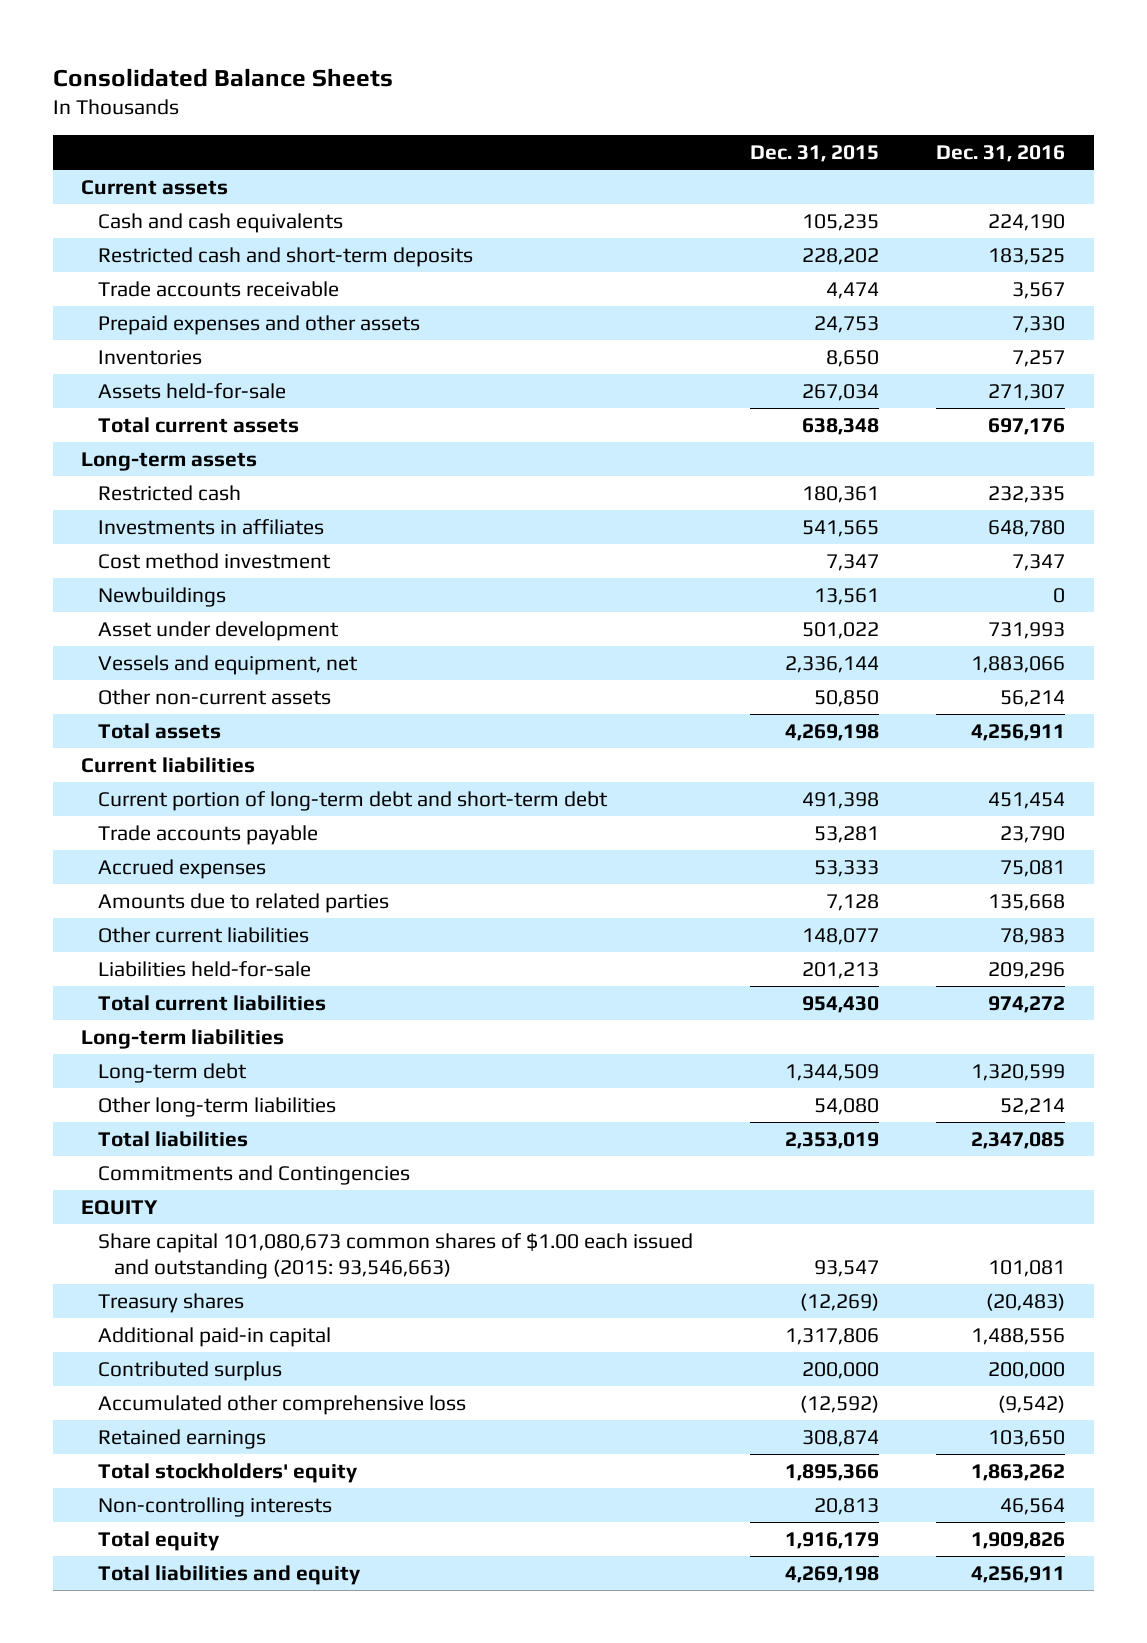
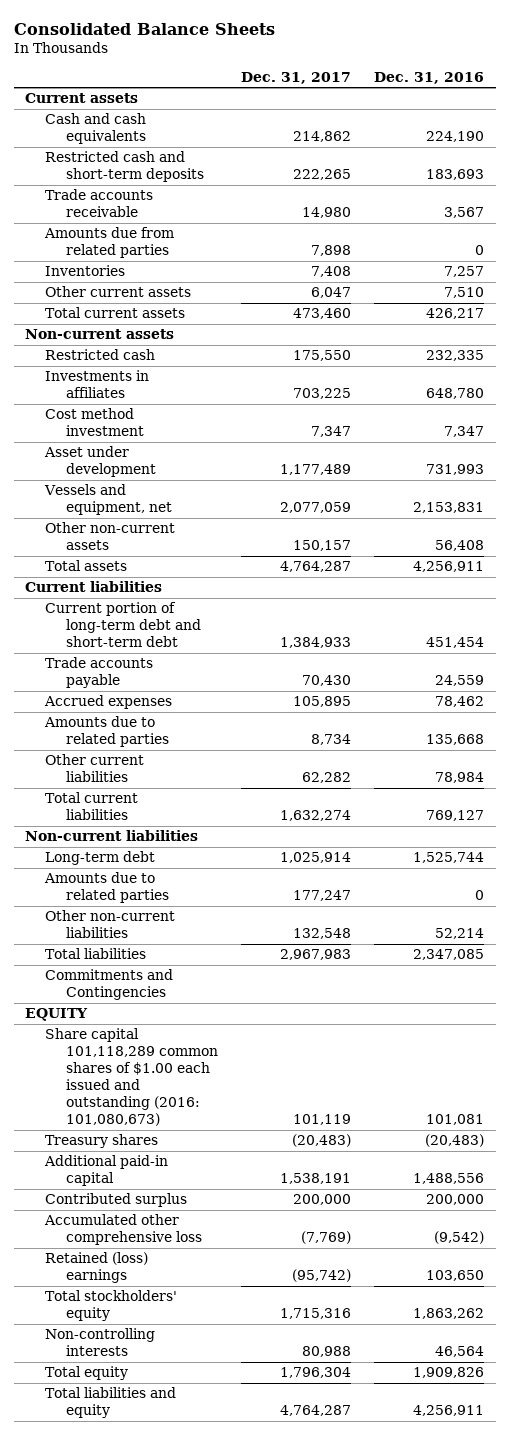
[750,145,880,163] Dec. 31, 2015 -> none
none -> [240,71,351,84] Dec. 31, 2017
[988,247,1066,265] 183,525 -> [425,169,484,181] 183,693
[97,314,420,335] Prepaid expenses and other assets -> none
none -> [44,227,175,259] Amounts due from related parties
[97,382,286,399] Assets held-for-sale -> none
none -> [45,286,192,298] Other current assets
[988,417,1066,435] 697,176 -> [425,308,484,320] 426,217
[81,451,258,471] Long-term assets -> [25,329,175,340] Non-current assets
[97,586,226,607] Newbuildings -> none
[971,655,1066,673] 1,883,066 -> [412,502,484,514] 2,153,831
[1000,689,1066,707] 56,214 -> [434,540,484,552] 56,408
[1000,825,1066,843] 23,790 -> [434,675,484,687] 24,559
[1000,859,1066,877] 75,081 -> [434,696,484,708] 78,462
[97,960,311,977] Liabilities held-for-sale -> none
[1000,927,1066,945] 78,983 -> [434,772,484,784] 78,984
[988,995,1066,1013] 974,272 -> [425,810,484,822] 769,127
[81,1028,285,1049] Long-term liabilities -> [25,830,199,842] Non-current liabilities
[971,1063,1066,1081] 1,320,599 -> [412,852,484,864] 1,525,744
none -> [44,872,169,904] Amounts due to related parties
[97,1096,336,1117] Other long-term liabilities -> [45,910,176,939] Other non-current liabilities
[97,1232,693,1280] Share capital 101,080,673 common shares of $1.00 each issued and outstanding (2015: 93,546,663) -> [45,1028,218,1127] Share capital 101,118,289 common shares of $1.00 each issued and outstanding (2016: 101,080,673)
[97,1428,266,1449] Retained earnings -> [45,1252,149,1284] Retained (loss) earnings

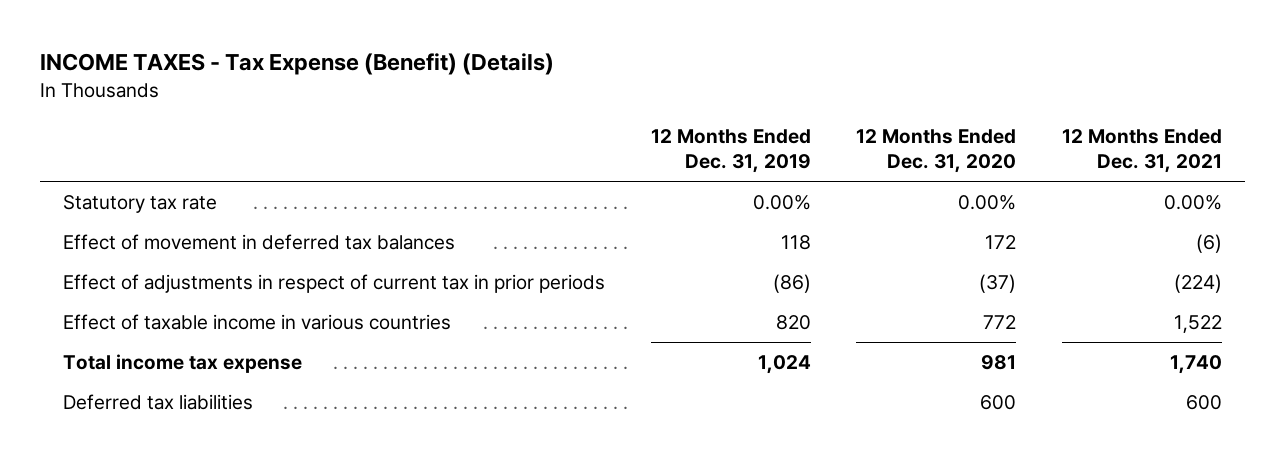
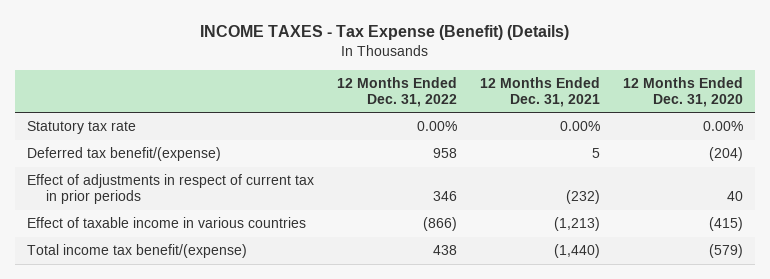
[650,129,811,174] 12 Months Ended Dec. 31, 2019 -> none
none -> [337,76,458,107] 12 Months Ended Dec. 31, 2022
[62,393,253,410] Deferred tax liabilities -> none
[62,233,455,250] Effect of movement in deferred tax balances -> [26,147,221,162] Deferred tax benefit/(expense)
[985,234,1017,249] 172 -> [709,147,744,162] (204)
[1196,233,1223,253] (6) -> [592,148,601,159] 5
[979,273,1017,293] (37) -> [727,191,744,202] 40
[1174,273,1223,293] (224) -> [566,190,601,205] (232)
[983,314,1017,329] 772 -> [709,217,744,232] (415)
[1174,314,1223,333] 1,522 -> [554,217,601,232] (1,213)
[62,353,302,373] Total income tax expense -> [26,244,247,259] Total income tax benefit/(expense)
[981,354,1017,370] 981 -> [709,244,744,259] (579)
[1170,354,1223,374] 1,740 -> [554,244,601,259] (1,440)

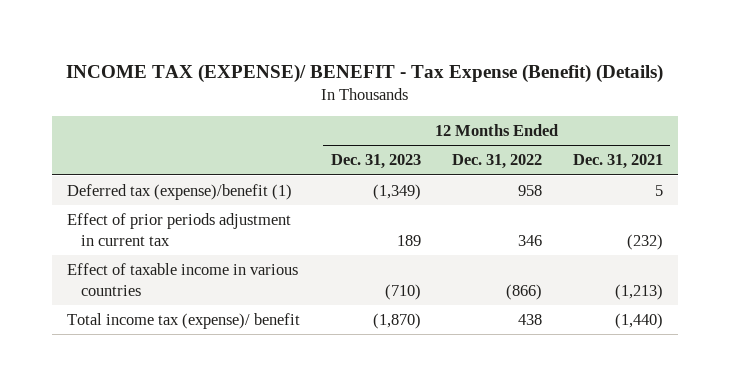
[200,25,570,41] INCOME TAXES - Tax Expense (Benefit) (Details) -> [66,63,664,83] INCOME TAX (EXPENSE)/ BENEFIT - Tax Expense (Benefit) (Details)
[623,76,744,107] 12 Months Ended Dec. 31, 2020 -> none
none -> [331,154,422,170] Dec. 31, 2023
[26,121,136,135] Statutory tax rate -> none
[26,147,221,162] Deferred tax benefit/(expense) -> [67,184,293,201] Deferred tax (expense)/benefit (1)
[26,174,314,205] Effect of adjustments in respect of current tax in prior periods -> [67,213,292,246] Effect of prior periods adjustment in current tax
[26,244,247,259] Total income tax benefit/(expense) -> [67,313,301,330] Total income tax (expense)/ benefit

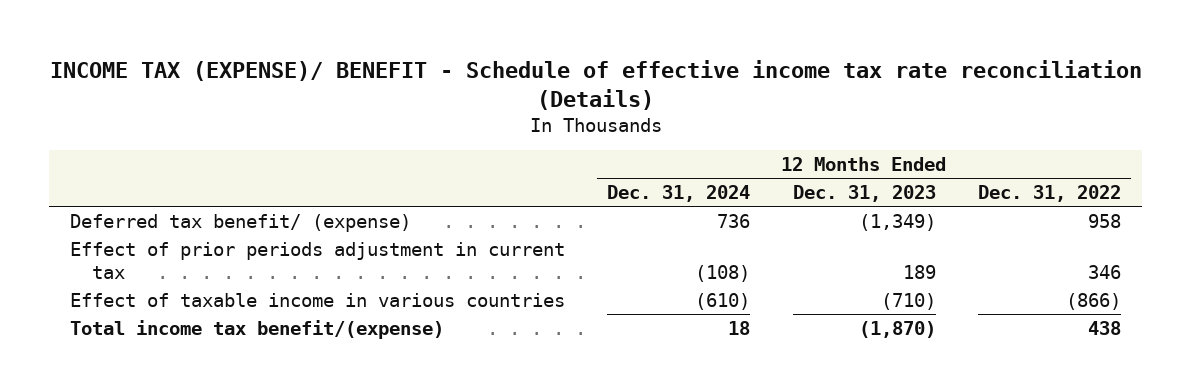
[66,63,664,83] INCOME TAX (EXPENSE)/ BENEFIT - Tax Expense (Benefit) (Details) -> [49,59,1142,110] INCOME TAX (EXPENSE)/ BENEFIT - Schedule of effective income tax rate reconciliation (Details)
[572,154,663,170] Dec. 31, 2021 -> none
none -> [607,185,751,203] Dec. 31, 2024
[67,184,293,201] Deferred tax (expense)/benefit (1) -> [70,213,412,232] Deferred tax benefit/ (expense)
[67,313,301,330] Total income tax (expense)/ benefit -> [70,319,445,339] Total income tax benefit/(expense)

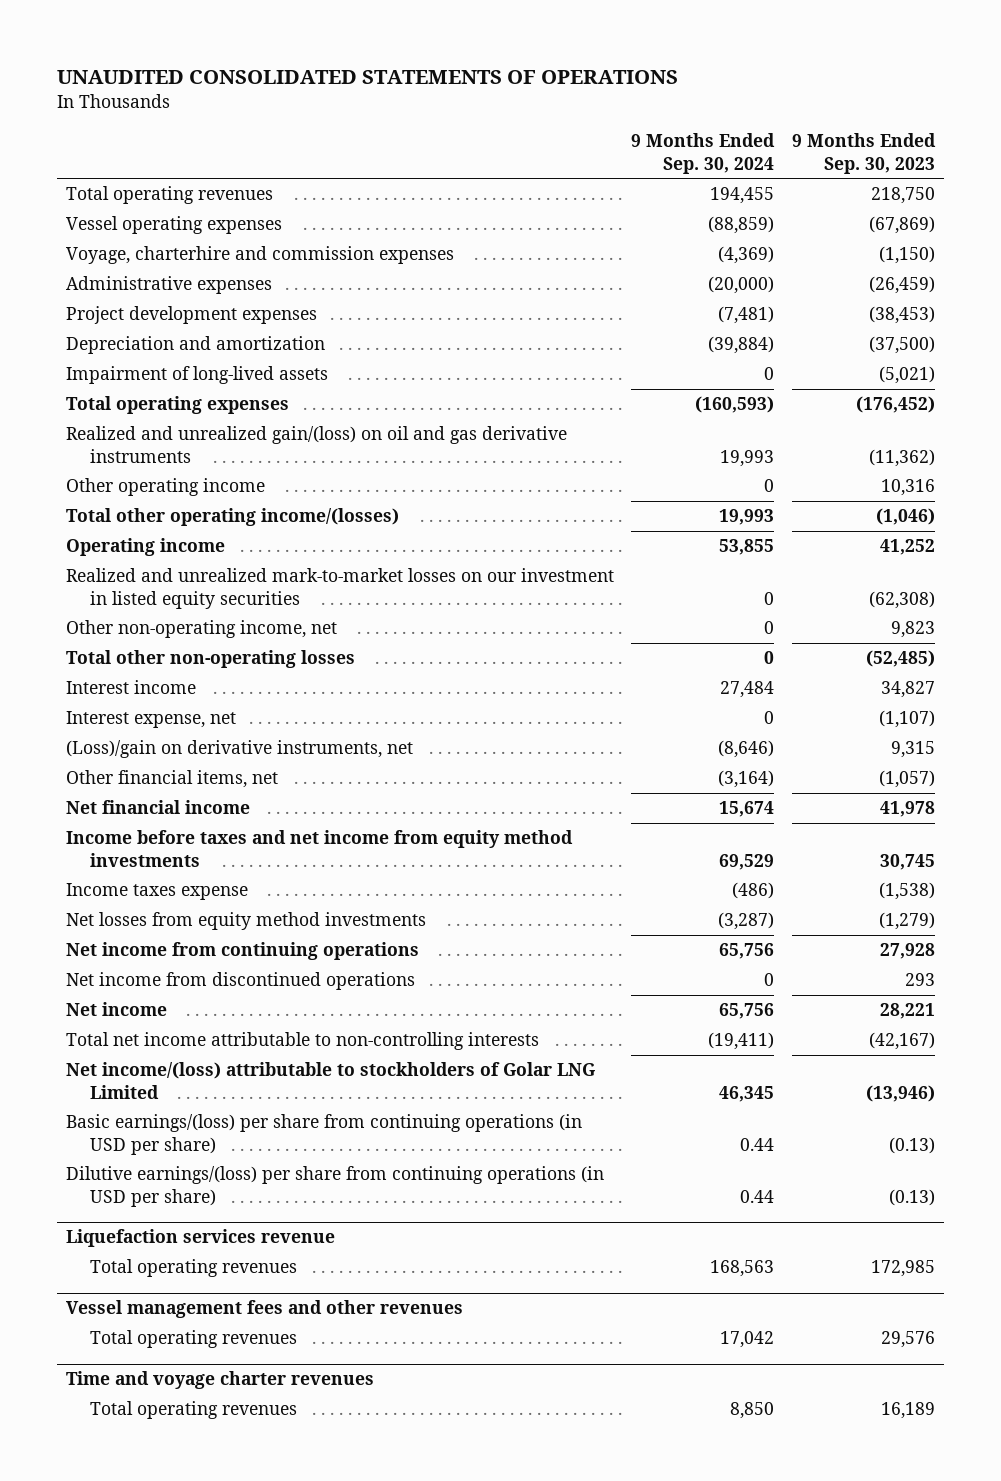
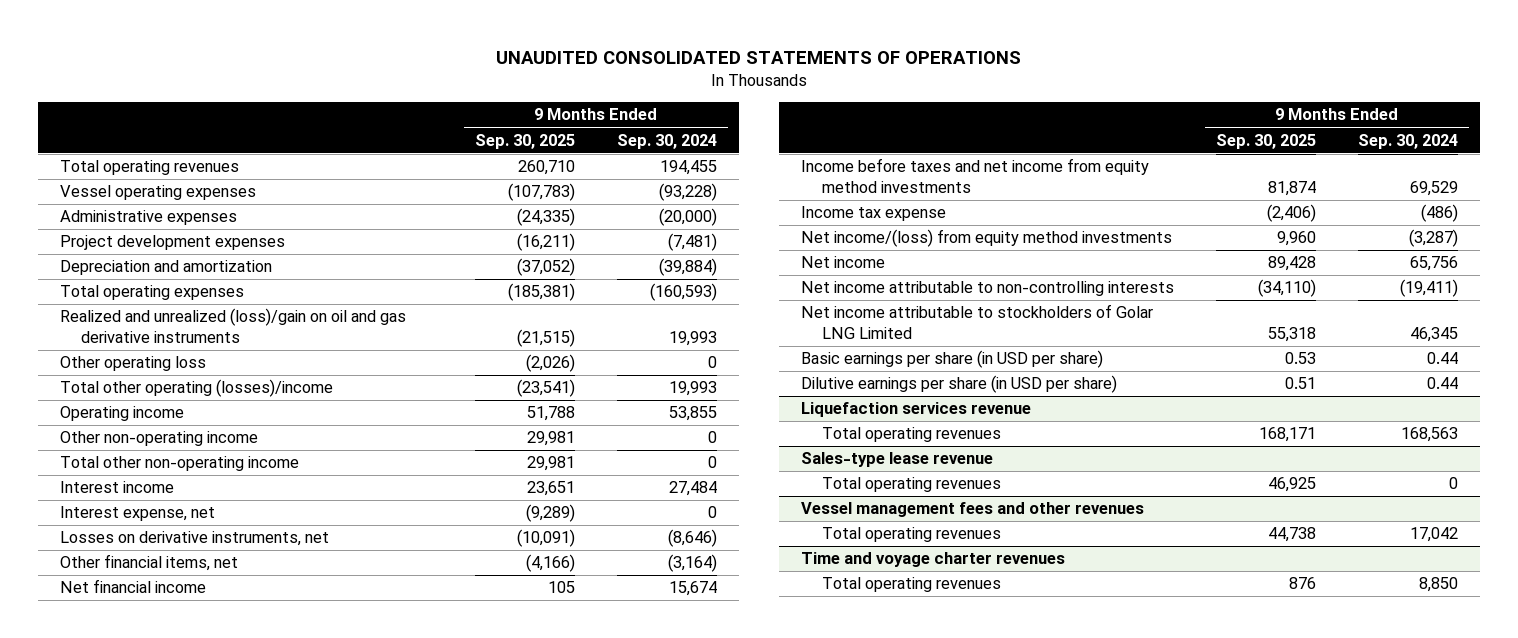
[792,133,937,174] 9 Months Ended Sep. 30, 2023 -> none
none -> [474,133,575,149] Sep. 30, 2025
[65,246,454,265] Voyage, charterhire and commission expenses -> none
[708,216,775,235] (88,859) -> [659,183,718,202] (93,228)
[65,366,328,385] Impairment of long-lived assets -> none
[65,426,567,463] Realized and unrealized gain/(loss) on oil and gas derivative instruments -> [59,308,406,344] Realized and unrealized (loss)/gain on oil and gas derivative instruments
[65,478,265,497] Other operating income -> [59,356,206,372] Other operating loss
[65,508,399,527] Total other operating income/(losses) -> [59,379,333,398] Total other operating (losses)/income
[65,568,614,609] Realized and unrealized mark-to-market losses on our investment in listed equity securities -> none
[65,620,337,639] Other non-operating income, net -> [59,431,258,447] Other non-operating income
[65,650,355,669] Total other non-operating losses -> [59,456,299,472] Total other non-operating income
[65,740,413,759] (Loss)/gain on derivative instruments, net -> [59,531,329,547] Losses on derivative instruments, net
[65,942,419,961] Net income from continuing operations -> none
[65,972,415,991] Net income from discontinued operations -> none
[65,883,248,901] Income taxes expense -> [800,206,946,222] Income tax expense
[65,912,426,931] Net losses from equity method investments -> [800,229,1172,248] Net income/(loss) from equity method investments
[65,1032,539,1051] Total net income attributable to non-controlling interests -> [800,281,1174,297] Net income attributable to non-controlling interests
[65,1062,595,1099] Net income/(loss) attributable to stockholders of Golar LNG Limited -> [800,304,1153,340] Net income attributable to stockholders of Golar LNG Limited
[65,1114,582,1155] Basic earnings/(loss) per share from continuing operations (in USD per share) -> [800,350,1103,369] Basic earnings per share (in USD per share)
[65,1166,604,1207] Dilutive earnings/(loss) per share from continuing operations (in USD per share) -> [800,375,1117,394] Dilutive earnings per share (in USD per share)
none -> [800,452,993,468] Sales-type lease revenue
none -> [821,477,1001,493] Total operating revenues

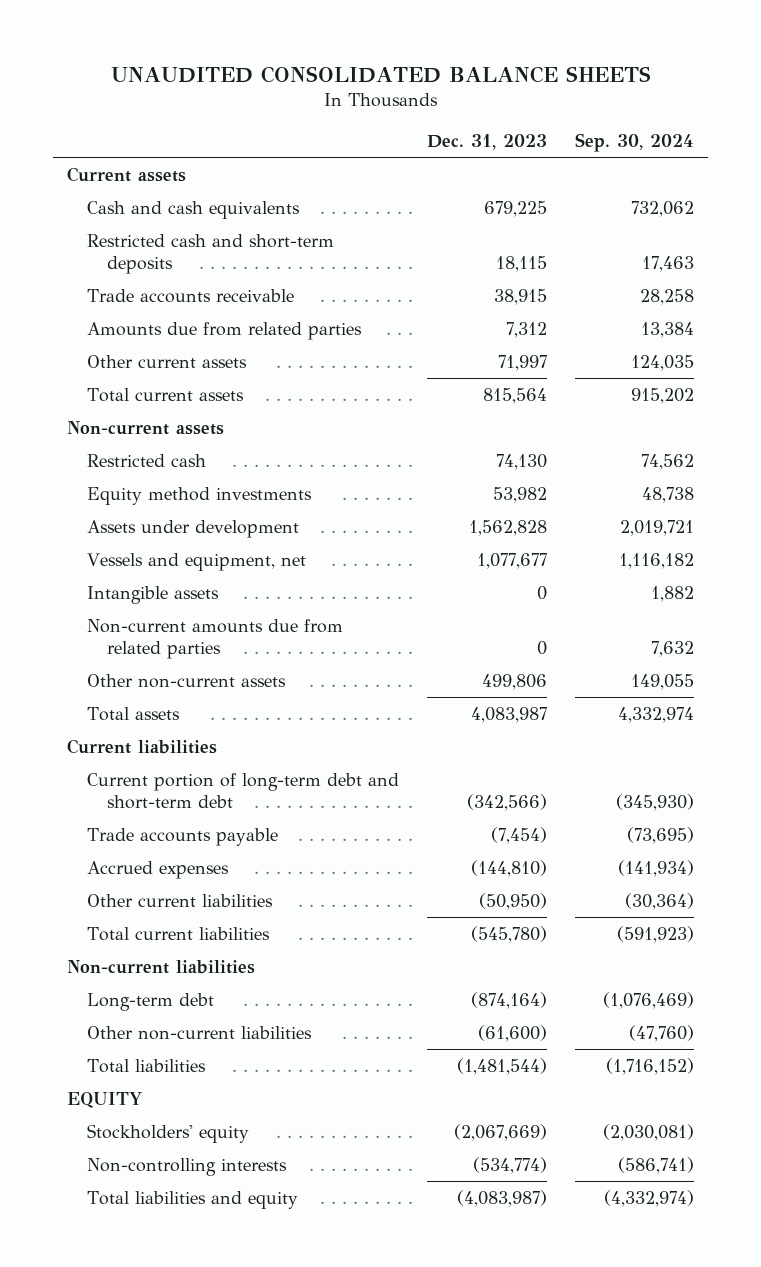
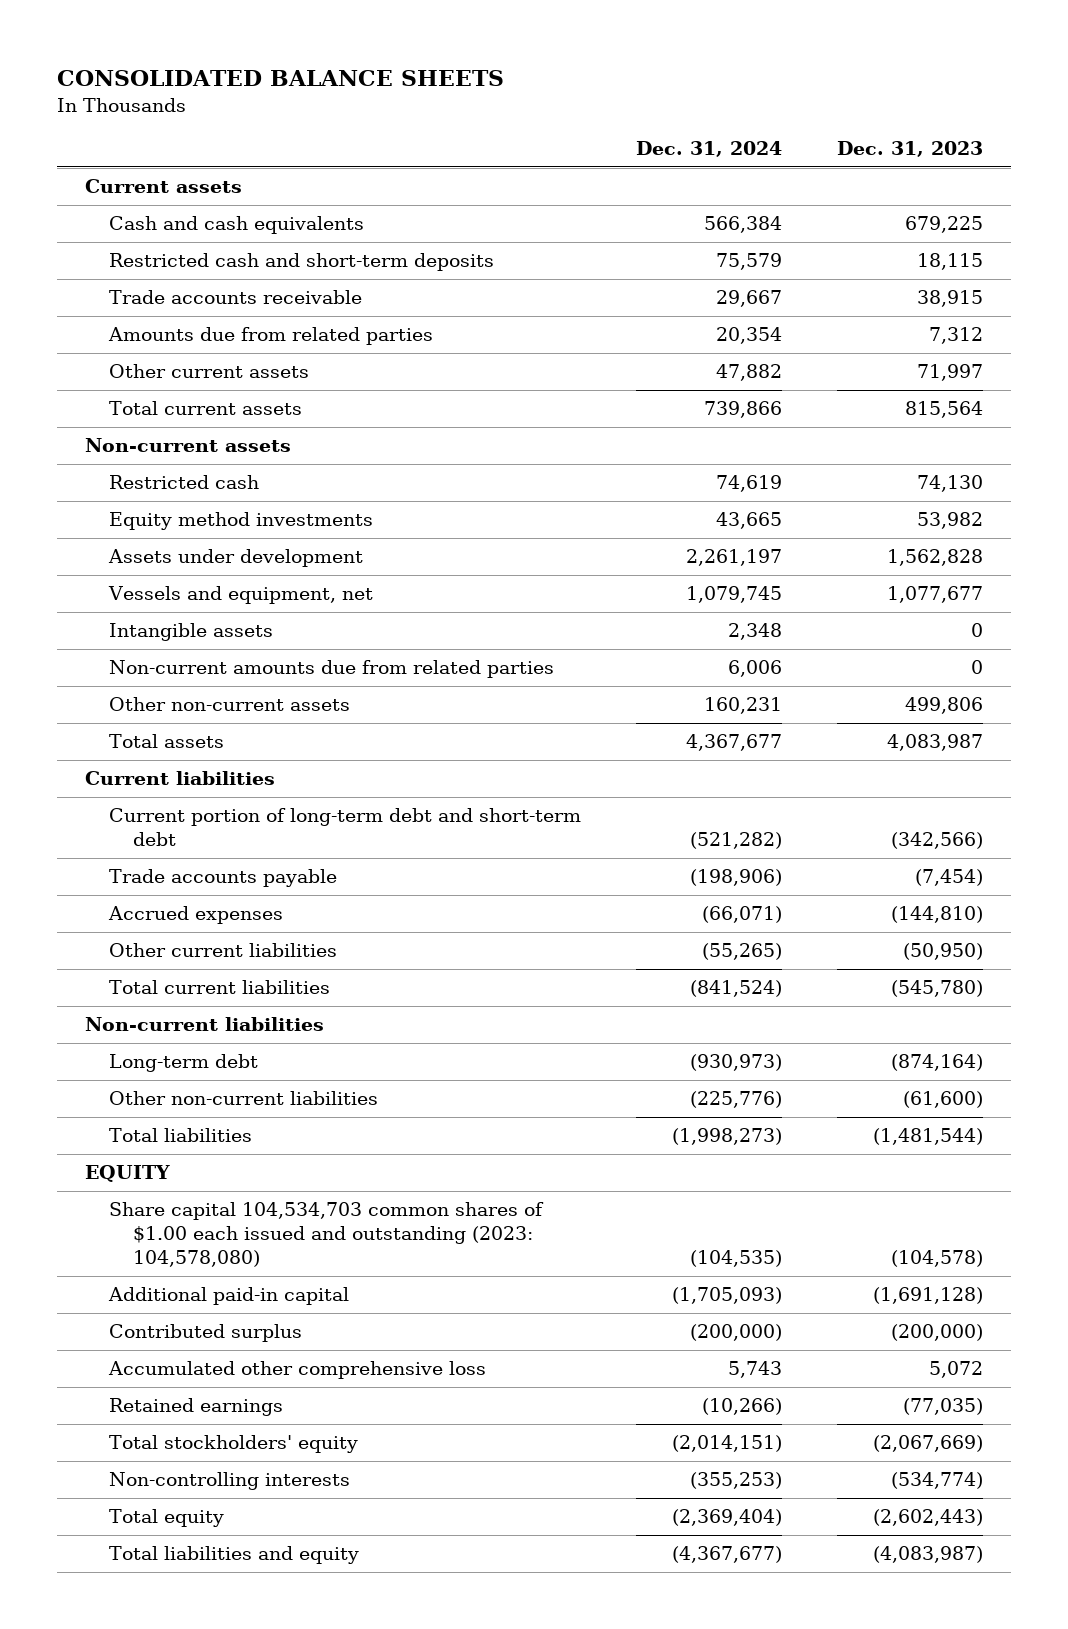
[110,65,651,83] UNAUDITED CONSOLIDATED BALANCE SHEETS -> [57,70,505,87] CONSOLIDATED BALANCE SHEETS
[574,133,694,153] Sep. 30, 2024 -> none
none -> [636,141,783,158] Dec. 31, 2024
none -> [108,1202,544,1268] Share capital 104,534,703 common shares of $1.00 each issued and outstanding (2023: 104,578,080)
none -> [107,1287,349,1306] Additional paid-in capital
none -> [108,1324,302,1343] Contributed surplus
none -> [107,1361,486,1380] Accumulated other comprehensive loss
none -> [108,1398,283,1417] Retained earnings
[86,1123,249,1143] Stockholders' equity -> [108,1435,358,1454] Total stockholders' equity
none -> [108,1509,224,1528] Total equity

